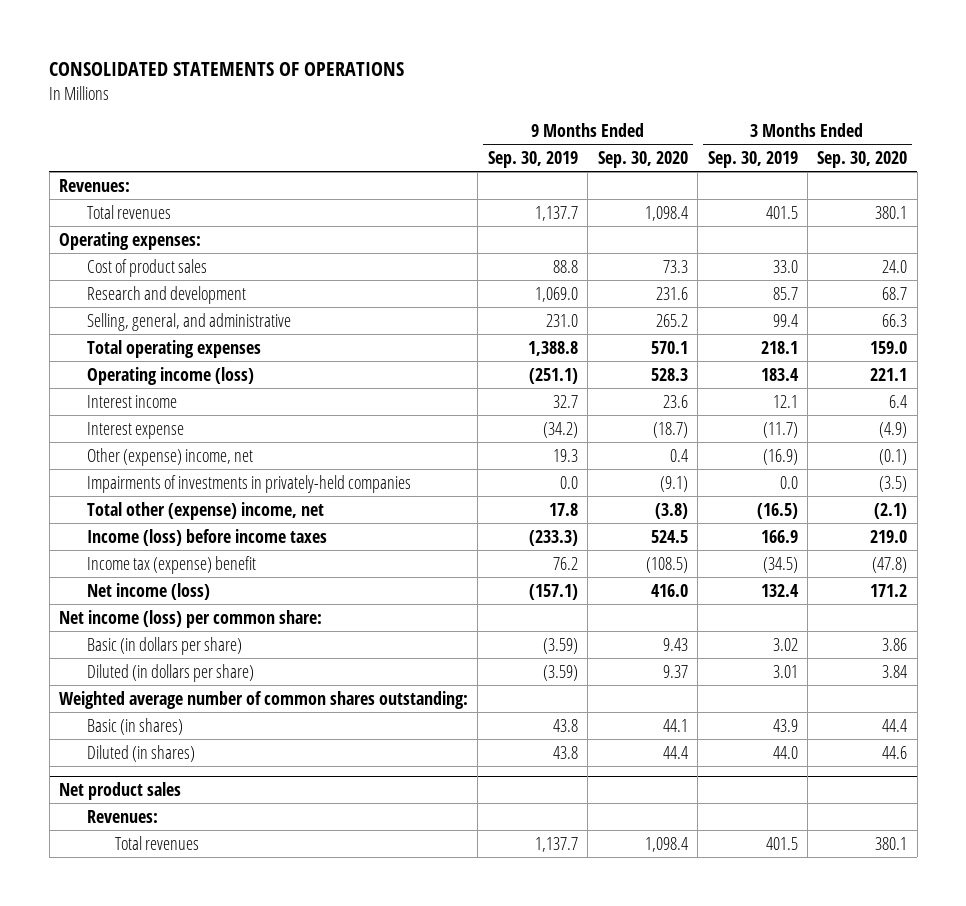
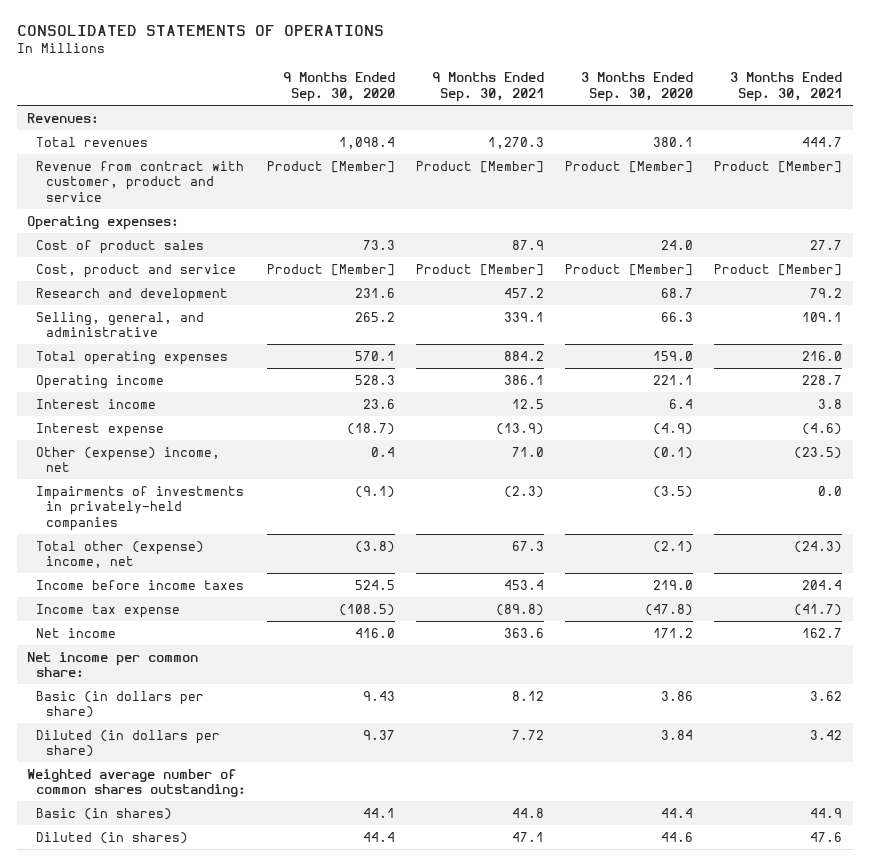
[487,151,578,169] Sep. 30, 2019 -> none
[707,151,798,169] Sep. 30, 2019 -> none
none -> [432,72,545,103] 9 Months Ended Sep. 30, 2021
none -> [730,72,843,103] 3 Months Ended Sep. 30, 2021
none -> [36,160,245,202] Revenue from contract with customer, product and service
none -> [36,263,237,278] Cost, product and service
[86,366,254,385] Operating income (loss) -> [36,374,165,389] Operating income
[86,528,327,546] Income (loss) before income taxes -> [36,579,245,590] Income before income taxes
[86,555,256,574] Income tax (expense) benefit -> [36,603,181,618] Income tax expense
[86,582,210,600] Net income (loss) -> [36,627,117,638] Net income
[59,609,323,628] Net income (loss) per common share: -> [27,651,199,678] Net income per common share:
[59,782,182,801] Net product sales -> none
[86,809,158,823] Revenues: -> none
[114,835,199,850] Total revenues -> none

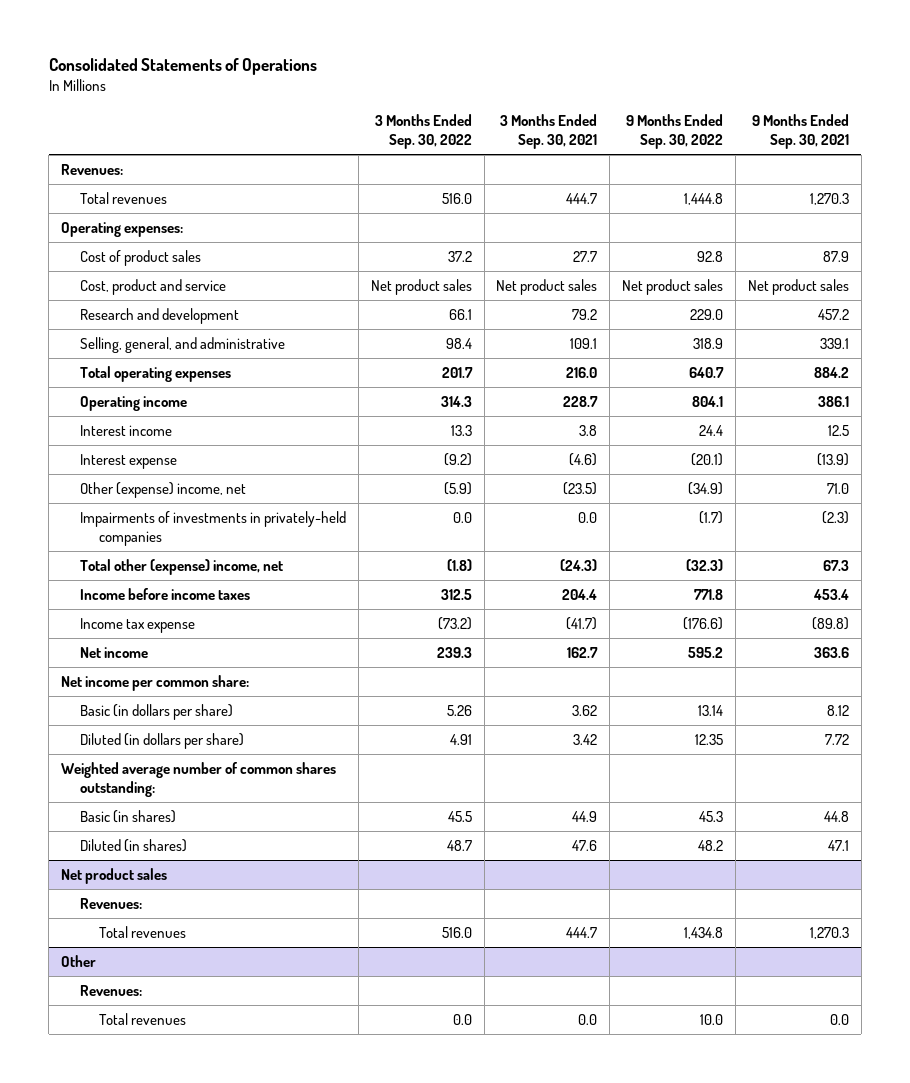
[16,25,384,37] CONSOLIDATED STATEMENTS OF OPERATIONS -> [48,58,317,76] Consolidated Statements of Operations
[283,72,396,103] 9 Months Ended Sep. 30, 2020 -> none
[581,72,694,103] 3 Months Ended Sep. 30, 2020 -> none
none -> [374,114,472,150] 3 Months Ended Sep. 30, 2022
none -> [626,114,724,150] 9 Months Ended Sep. 30, 2022
[36,160,245,202] Revenue from contract with customer, product and service -> none
[416,263,545,276] Product [Member] -> [748,279,850,296] Net product sales
[714,263,843,276] Product [Member] -> [496,279,598,296] Net product sales
none -> [60,868,167,885] Net product sales
none -> [79,898,142,910] Revenues:
none -> [98,926,186,939] Total revenues
none -> [60,955,96,968] Other
none -> [79,985,142,997] Revenues:
none -> [98,1013,186,1026] Total revenues

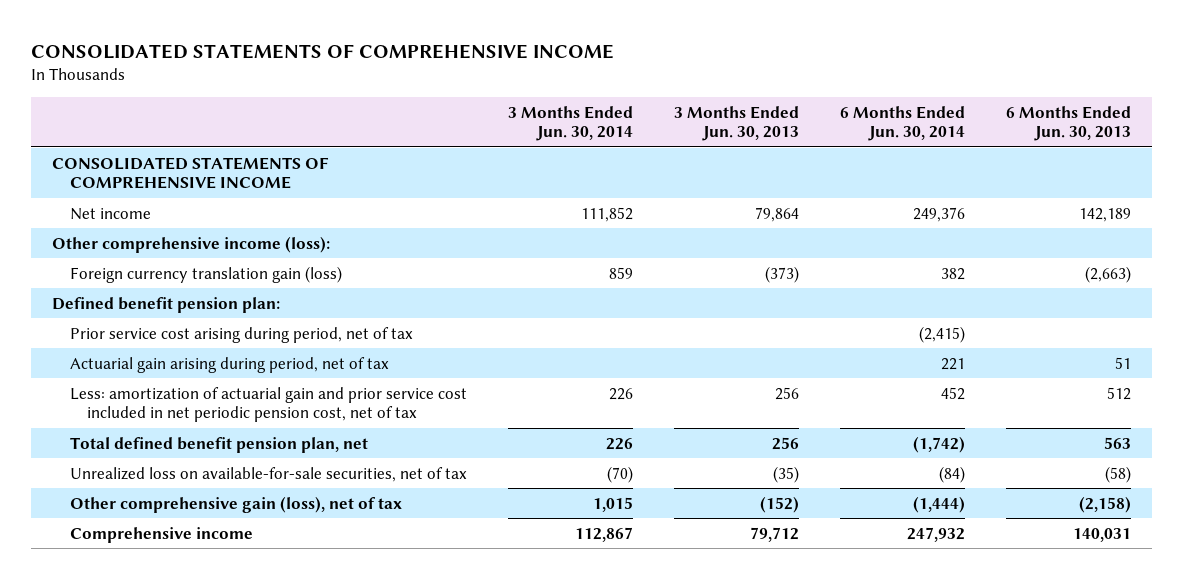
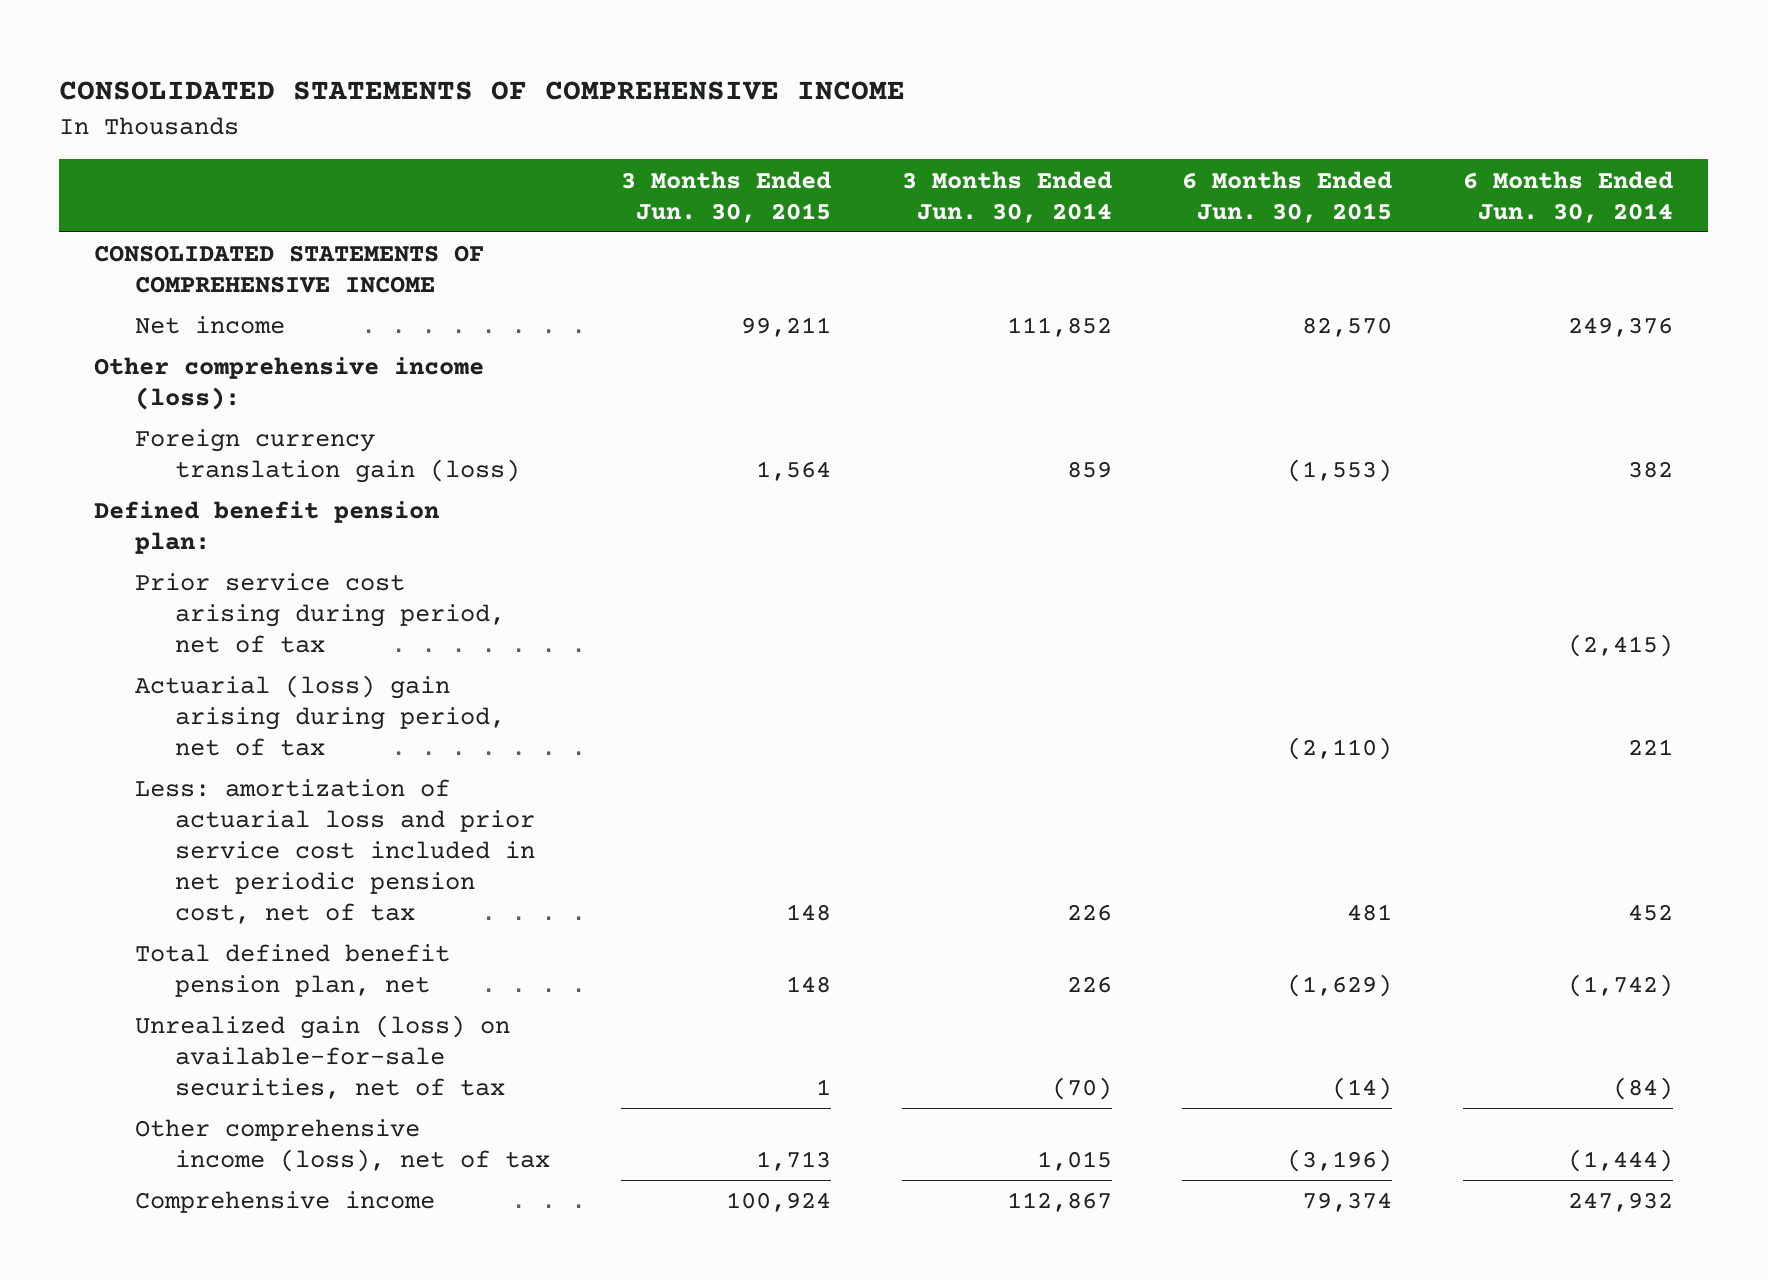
[673,105,799,142] 3 Months Ended Jun. 30, 2013 -> none
[1006,105,1132,142] 6 Months Ended Jun. 30, 2013 -> none
none -> [621,170,832,223] 3 Months Ended Jun. 30, 2015
none -> [1182,170,1393,223] 6 Months Ended Jun. 30, 2015
[69,356,389,373] Actuarial gain arising during period, net of tax -> [134,675,506,757] Actuarial (loss) gain arising during period, net of tax
[69,386,467,423] Less: amortization of actuarial gain and prior service cost included in net periodic pension cost, net of tax -> [134,779,536,925] Less: amortization of actuarial loss and prior service cost included in net periodic pension cost, net of tax
[69,466,467,482] Unrealized loss on available-for-sale securities, net of tax -> [134,1015,510,1100] Unrealized gain (loss) on available-for-sale securities, net of tax
[69,495,402,513] Other comprehensive gain (loss), net of tax -> [134,1119,551,1173] Other comprehensive income (loss), net of tax

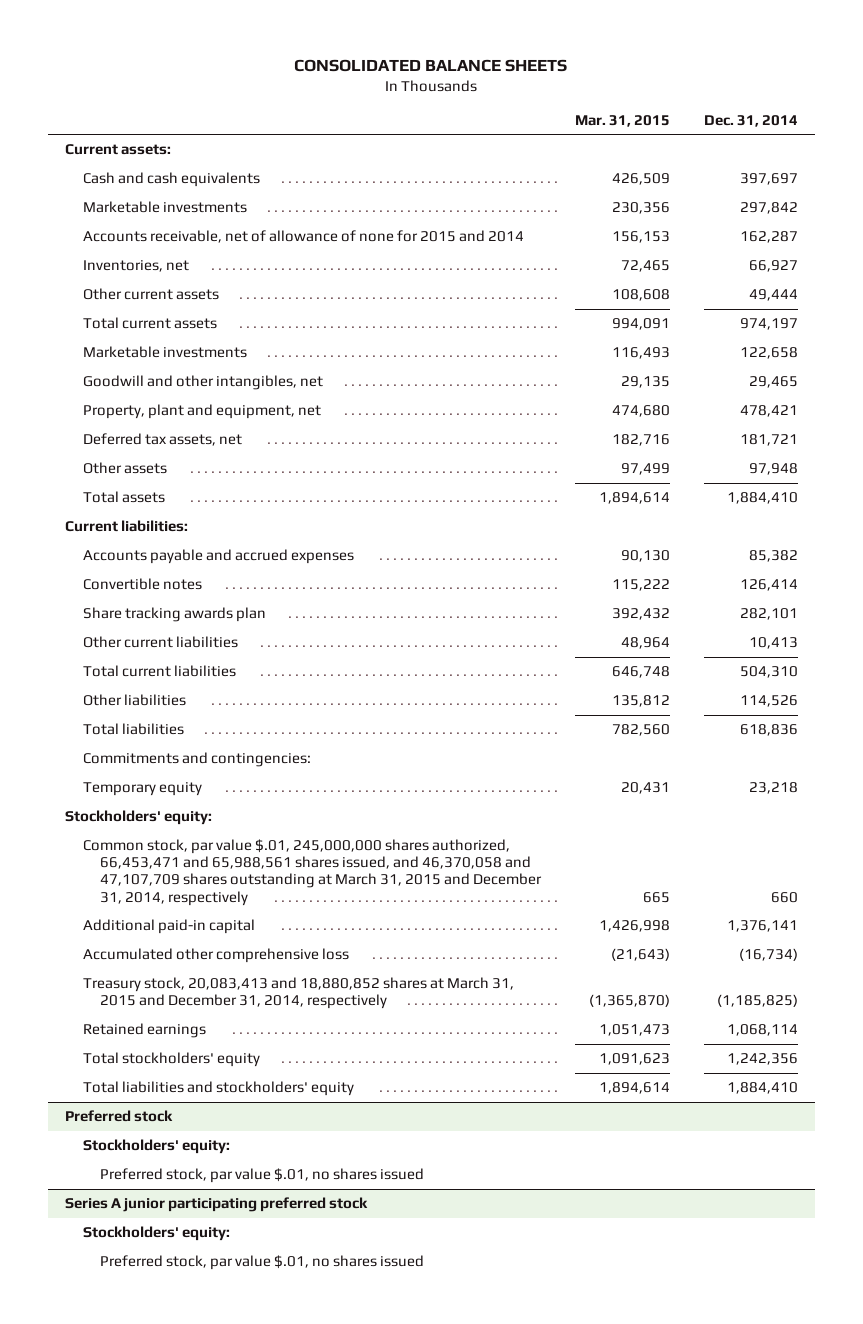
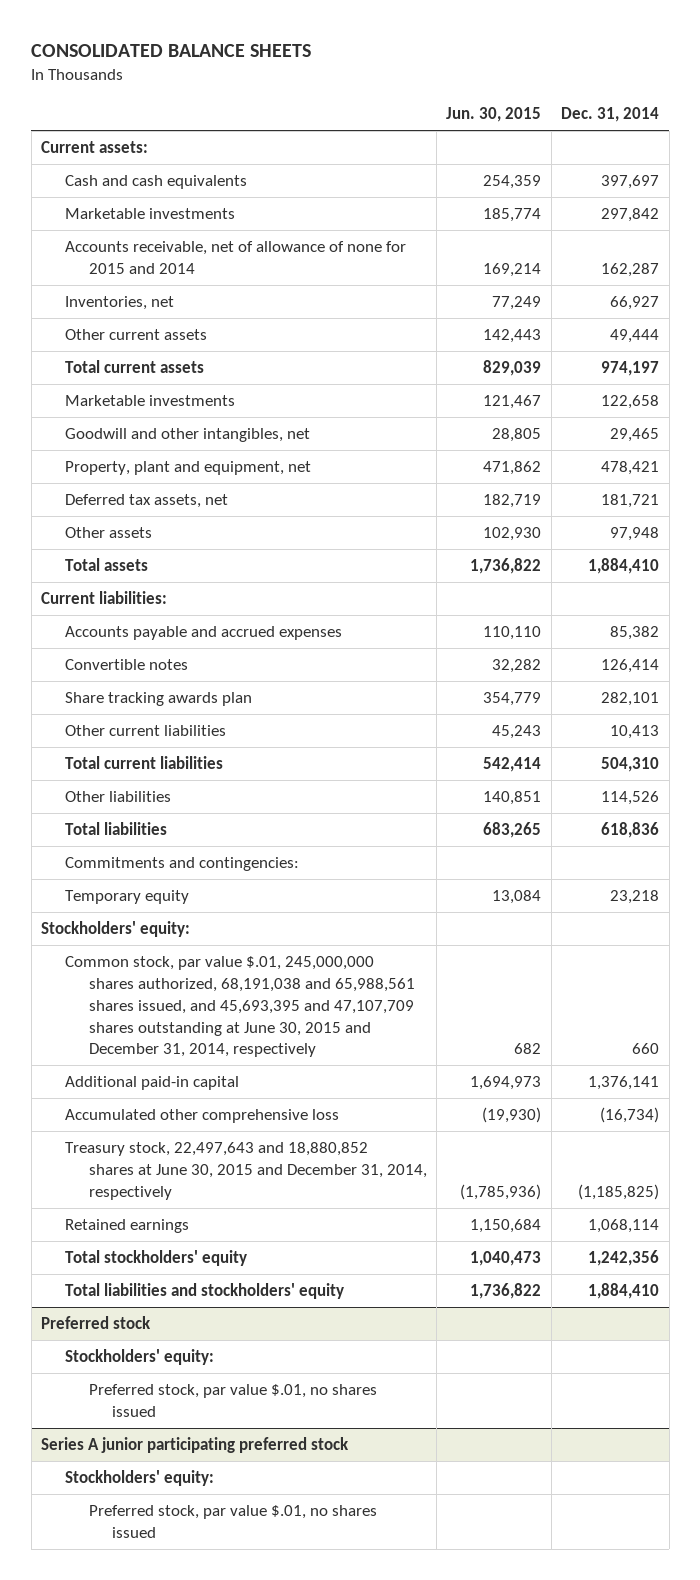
[575,114,671,127] Mar. 31, 2015 -> none
none -> [446,107,542,123] Jun. 30, 2015
[82,839,543,906] Common stock, par value $.01, 245,000,000 shares authorized, 66,453,471 and 65,988,561 shares issued, and 46,370,058 and 47,107,709 shares outstanding at March 31, 2015 and December 31, 2014, respectively -> [64,956,415,1058] Common stock, par value $.01, 245,000,000 shares authorized, 68,191,038 and 65,988,561 shares issued, and 45,693,395 and 47,107,709 shares outstanding at June 30, 2015 and December 31, 2014, respectively
[82,977,514,1010] Treasury stock, 20,083,413 and 18,880,852 shares at March 31, 2015 and December 31, 2014, respectively -> [64,1142,427,1200] Treasury stock, 22,497,643 and 18,880,852 shares at June 30, 2015 and December 31, 2014, respectively

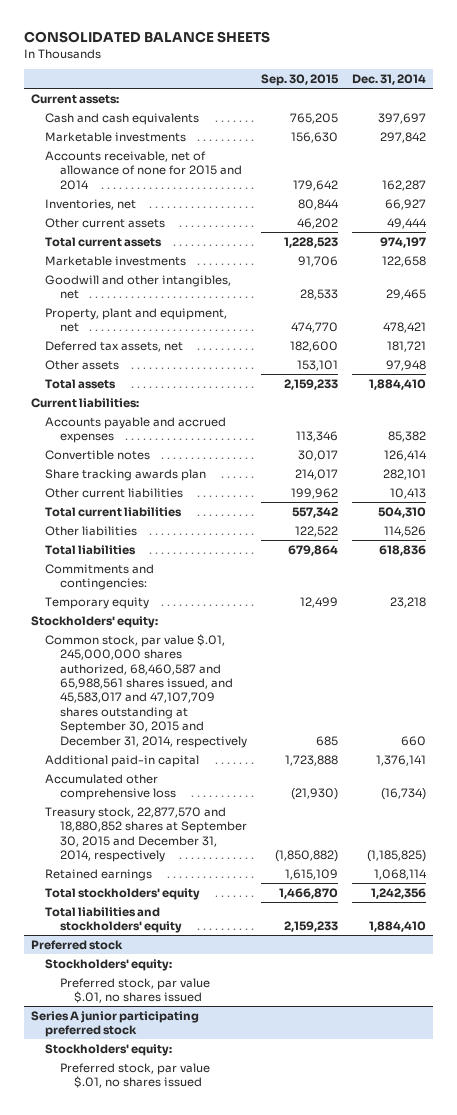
[446,107,542,123] Jun. 30, 2015 -> none
none -> [260,73,339,86] Sep. 30, 2015
[64,956,415,1058] Common stock, par value $.01, 245,000,000 shares authorized, 68,191,038 and 65,988,561 shares issued, and 45,693,395 and 47,107,709 shares outstanding at June 30, 2015 and December 31, 2014, respectively -> [45,633,247,748] Common stock, par value $.01, 245,000,000 shares authorized, 68,460,587 and 65,988,561 shares issued, and 45,583,017 and 47,107,709 shares outstanding at September 30, 2015 and December 31, 2014, respectively
[64,1142,427,1200] Treasury stock, 22,497,643 and 18,880,852 shares at June 30, 2015 and December 31, 2014, respectively -> [45,806,247,862] Treasury stock, 22,877,570 and 18,880,852 shares at September 30, 2015 and December 31, 2014, respectively

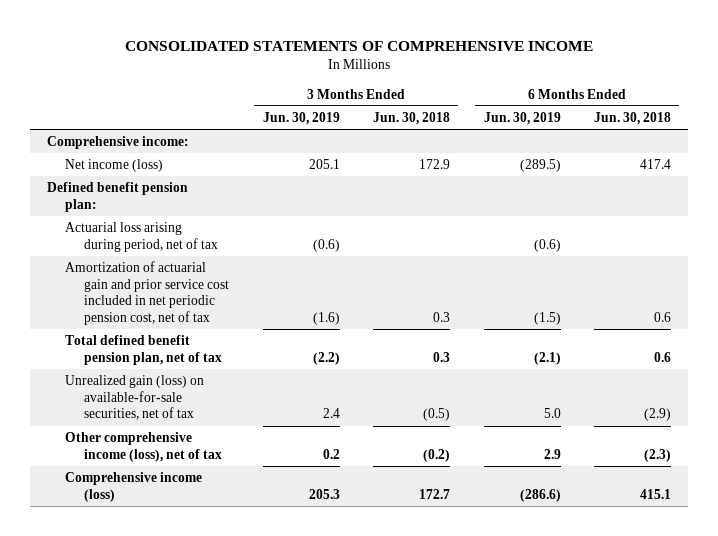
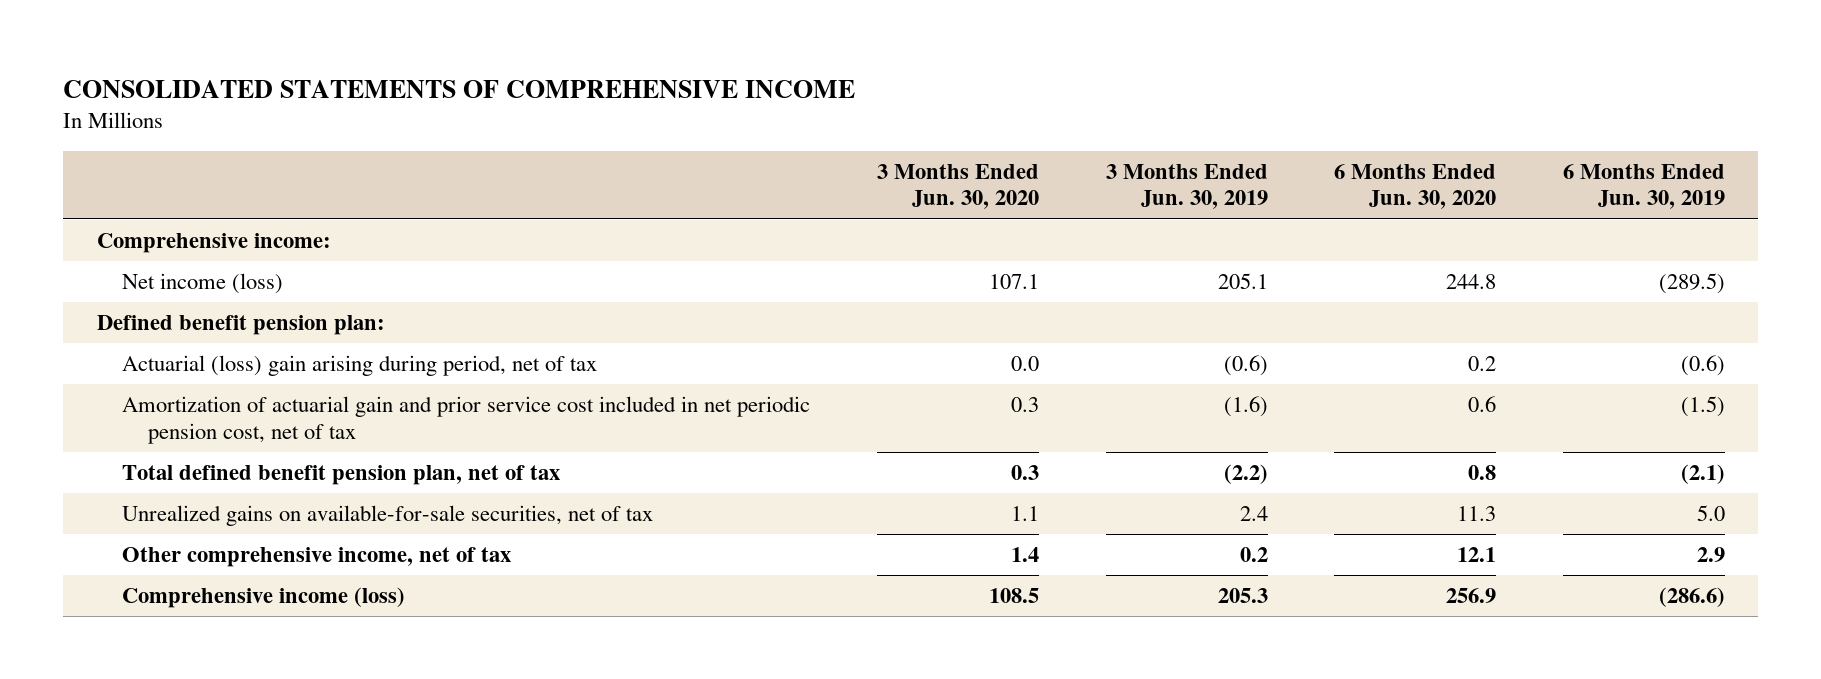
[373,112,451,126] Jun. 30, 2018 -> none
[593,112,671,126] Jun. 30, 2018 -> none
none -> [876,163,1039,210] 3 Months Ended Jun. 30, 2020
none -> [1334,163,1497,210] 6 Months Ended Jun. 30, 2020
[65,222,219,252] Actuarial loss arising during period, net of tax -> [122,354,598,376] Actuarial (loss) gain arising during period, net of tax
[65,375,205,421] Unrealized gain (loss) on available-for-sale securities, net of tax -> [122,504,654,526] Unrealized gains on available-for-sale securities, net of tax
[65,432,223,462] Other comprehensive income (loss), net of tax -> [122,546,512,567] Other comprehensive income, net of tax

